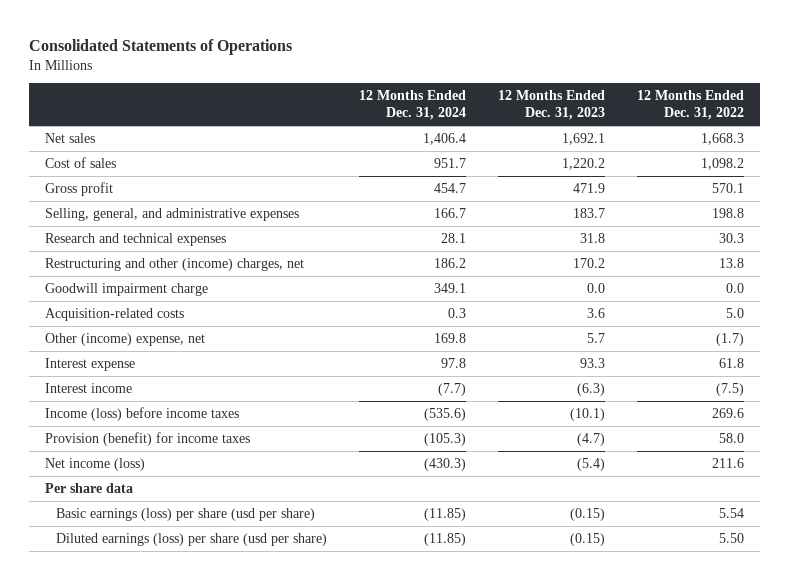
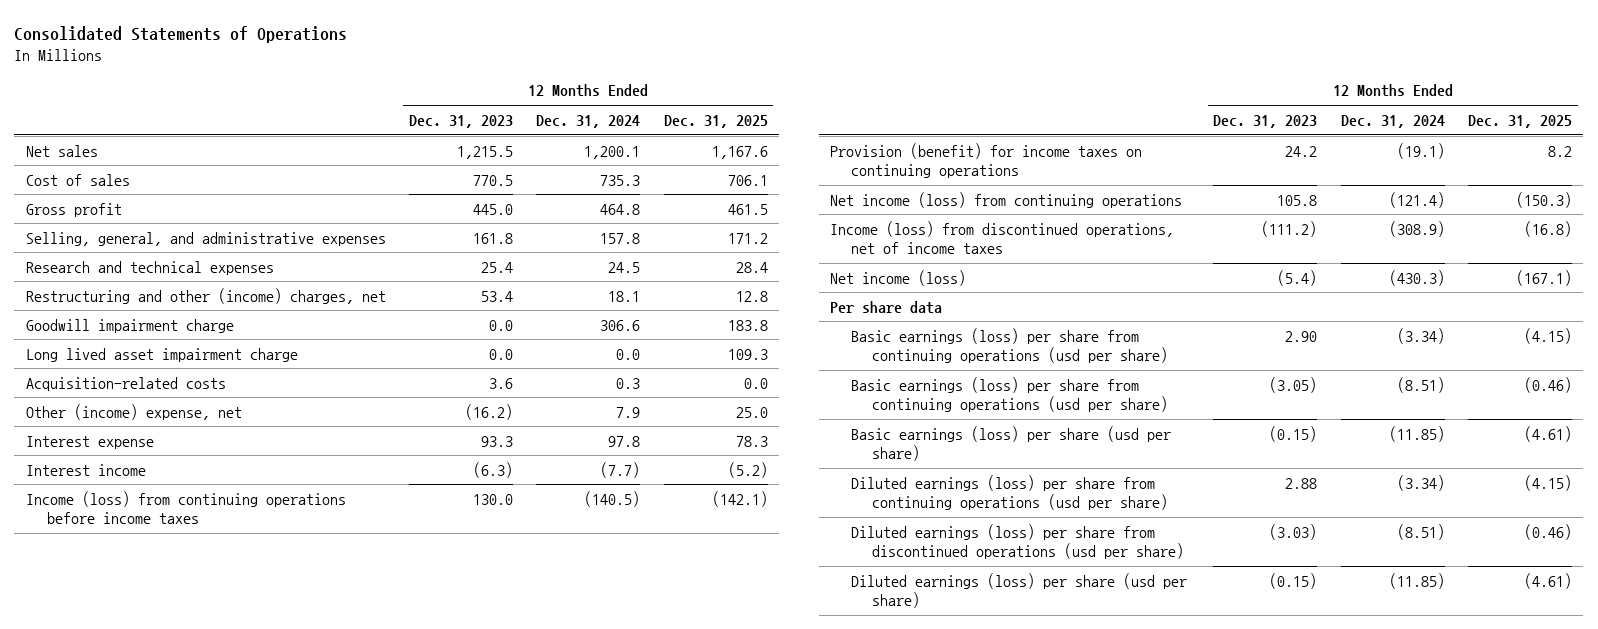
[637,90,745,121] 12 Months Ended Dec. 31, 2022 -> none
none -> [663,114,768,128] Dec. 31, 2025
[423,132,467,145] 1,406.4 -> [584,145,641,159] 1,200.1
[562,132,606,145] 1,692.1 -> [457,145,514,159] 1,215.5
[434,157,467,168] 951.7 -> [600,174,641,186] 735.3
[562,157,606,170] 1,220.2 -> [473,174,514,186] 770.5
[434,182,467,193] 454.7 -> [600,203,641,215] 464.8
[573,182,606,193] 471.9 -> [473,203,514,215] 445.0
[434,207,467,218] 166.7 -> [600,232,641,244] 157.8
[573,207,606,218] 183.7 -> [473,232,514,244] 161.8
[441,232,467,243] 28.1 -> [608,261,641,273] 24.5
[580,232,606,243] 31.8 -> [481,261,514,273] 25.4
[434,257,467,268] 186.2 -> [608,290,641,302] 18.1
[573,257,606,268] 170.2 -> [481,290,514,302] 53.4
[434,282,467,293] 349.1 -> [600,319,641,331] 306.6
none -> [25,347,298,362] Long lived asset impairment charge
[434,332,467,343] 169.8 -> [616,406,641,418] 7.9
[587,332,606,343] 5.7 -> [465,403,514,420] (16.2)
[45,406,240,421] Income (loss) before income taxes -> [25,490,346,525] Income (loss) from continuing operations before income taxes
[424,407,467,421] (535.6) -> [584,490,641,507] (140.5)
[570,407,606,421] (10.1) -> [473,493,514,505] 130.0
[45,431,251,446] Provision (benefit) for income taxes -> [830,142,1143,179] Provision (benefit) for income taxes on continuing operations
[424,432,467,446] (105.3) -> [1396,142,1445,159] (19.1)
[577,432,606,446] (4.7) -> [1285,145,1318,157] 24.2
none -> [830,191,1183,208] Net income (loss) from continuing operations
none -> [830,220,1175,255] Income (loss) from discontinued operations, net of income taxes
none -> [851,327,1169,364] Basic earnings (loss) per share from continuing operations (usd per share)
none -> [851,376,1169,413] Basic earnings (loss) per share from continuing operations (usd per share)
none -> [851,474,1169,511] Diluted earnings (loss) per share from continuing operations (usd per share)
none -> [851,523,1185,560] Diluted earnings (loss) per share from discontinued operations (usd per share)

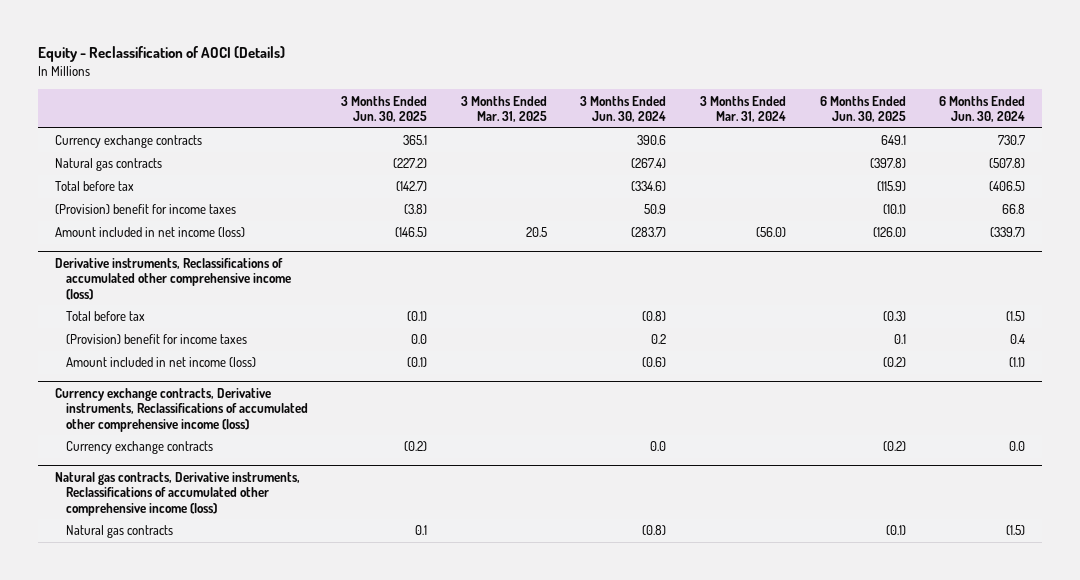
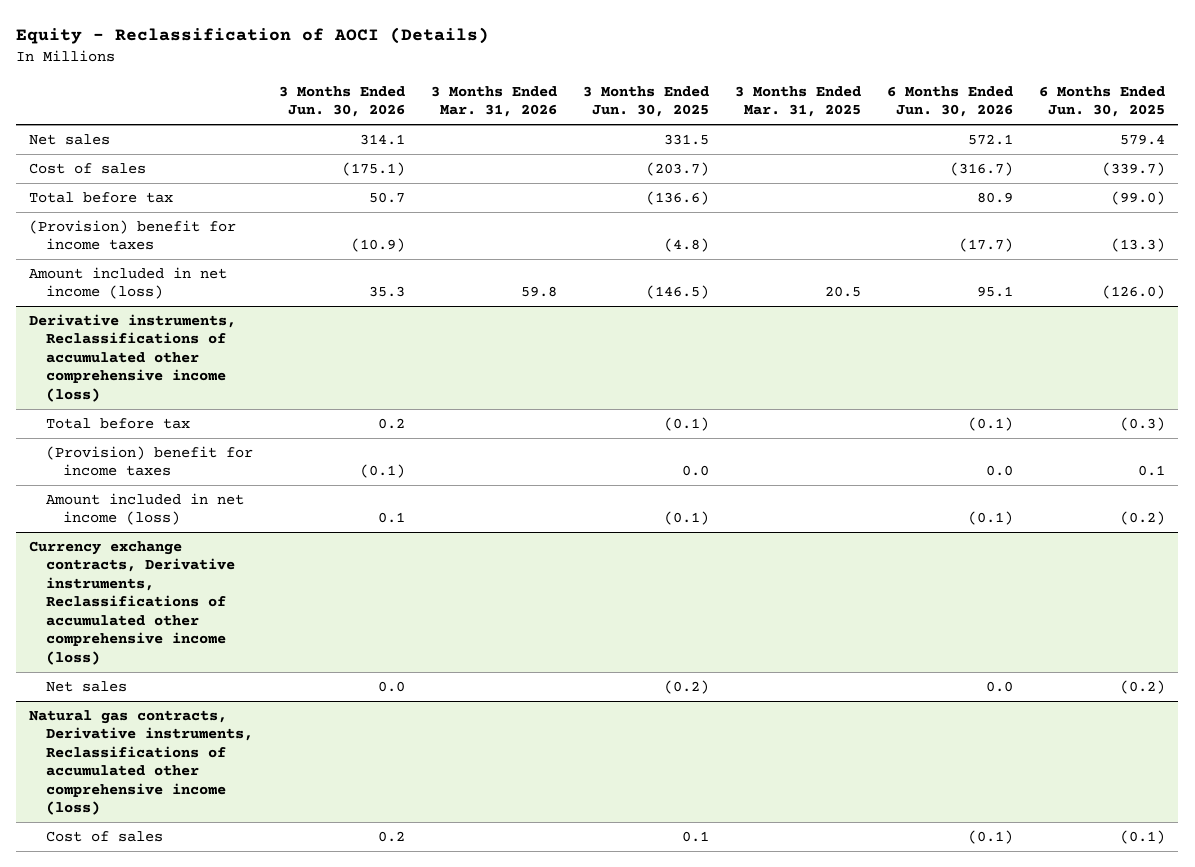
[580,95,667,123] 3 Months Ended Jun. 30, 2024 -> none
[699,95,786,123] 3 Months Ended Mar. 31, 2024 -> none
[939,95,1026,123] 6 Months Ended Jun. 30, 2024 -> none
none -> [279,85,406,118] 3 Months Ended Jun. 30, 2026
none -> [431,85,558,118] 3 Months Ended Mar. 31, 2026
none -> [887,85,1014,118] 6 Months Ended Jun. 30, 2026
[54,135,202,149] Currency exchange contracts -> none
[54,158,162,172] Natural gas contracts -> none
none -> [29,134,111,146] Net sales
none -> [29,163,147,175] Cost of sales
[396,181,428,192] (142.7) -> [646,191,710,206] (136.6)
[876,181,906,192] (115.9) -> [1111,191,1166,206] (99.0)
[404,204,428,215] (3.8) -> [664,238,710,253] (4.8)
[882,204,906,215] (10.1) -> [1111,238,1166,253] (13.3)
[65,441,213,455] Currency exchange contracts -> [46,681,128,693] Net sales
[65,525,173,539] Natural gas contracts -> [46,831,164,843] Cost of sales

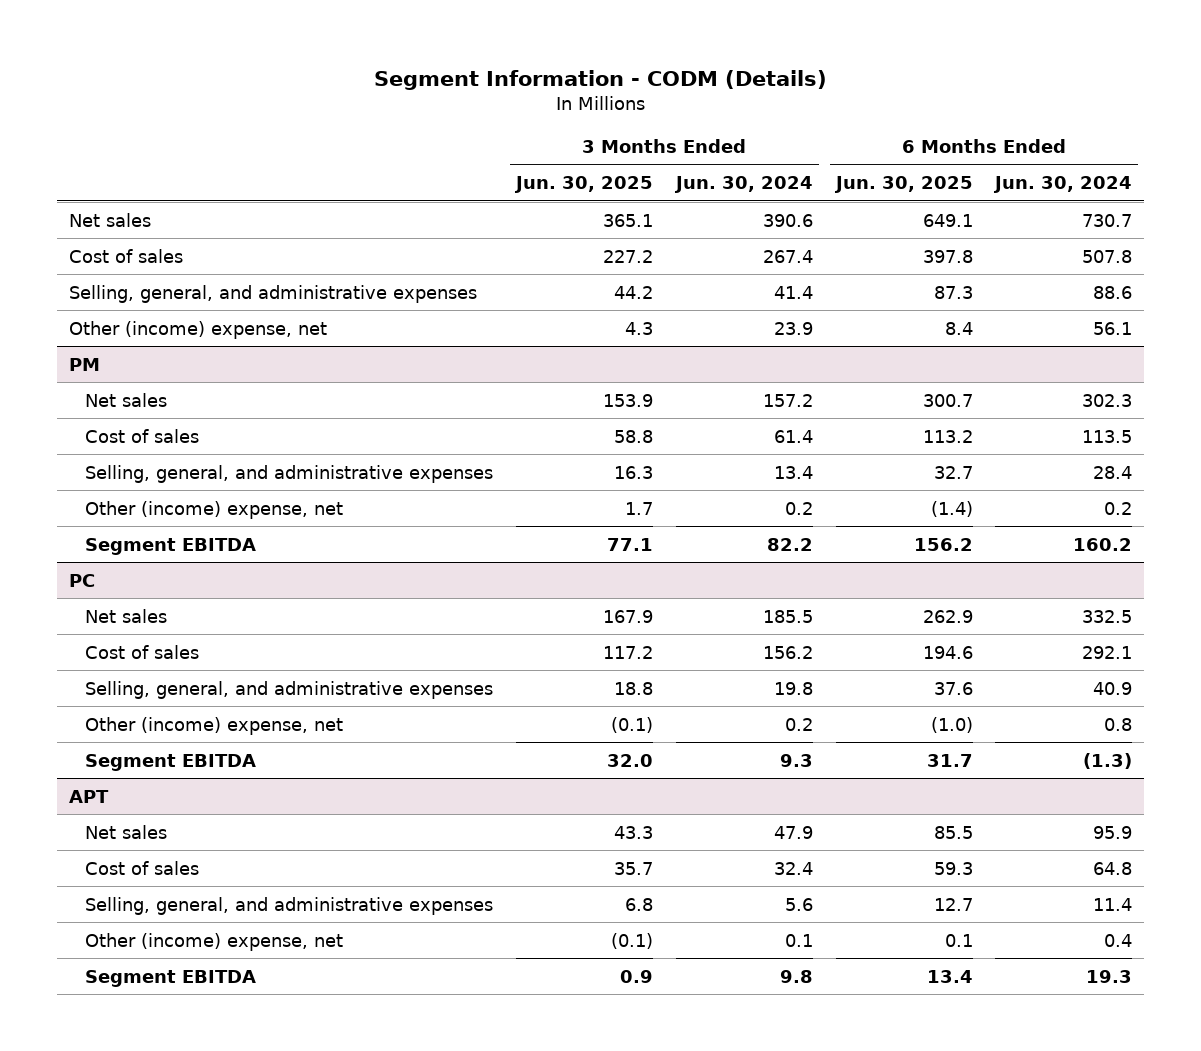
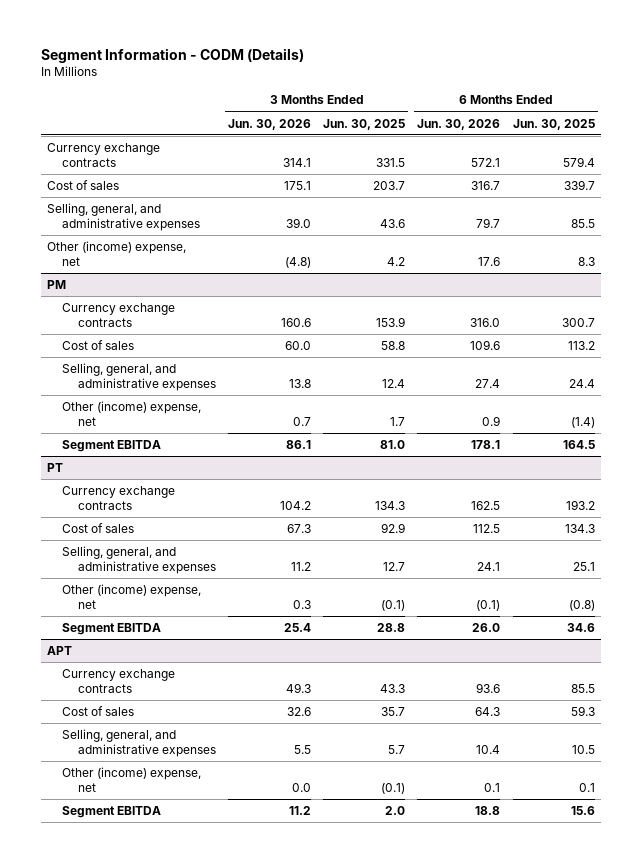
[673,176,813,194] Jun. 30, 2024 -> none
[993,176,1133,194] Jun. 30, 2024 -> none
none -> [227,118,311,130] Jun. 30, 2026
none -> [417,118,501,130] Jun. 30, 2026
[68,212,151,227] Net sales -> none
none -> [46,143,160,168] Currency exchange contracts
[603,249,654,263] 227.2 -> [373,181,406,191] 203.7
[922,249,973,263] 397.8 -> [563,180,595,191] 339.7
[614,285,654,299] 44.2 -> [380,219,406,229] 43.6
[933,285,973,299] 87.3 -> [570,219,595,229] 85.5
[625,321,654,335] 4.3 -> [387,257,406,267] 4.2
[944,321,973,335] 8.4 -> [577,257,595,267] 8.3
[85,392,168,407] Net sales -> [62,303,176,328] Currency exchange contracts
[614,465,654,479] 16.3 -> [382,379,406,389] 12.4
[933,465,973,479] 32.7 -> [568,379,595,389] 24.4
[68,573,95,587] PC -> none
[85,608,168,623] Net sales -> none
[607,537,654,551] 77.1 -> [380,440,406,450] 81.0
[913,537,973,551] 156.2 -> [562,440,595,450] 164.5
none -> [46,463,63,473] PT
none -> [62,486,176,511] Currency exchange contracts
[603,645,654,659] 117.2 -> [381,523,406,534] 92.9
[922,645,973,659] 194.6 -> [564,524,595,534] 134.3
[614,681,654,695] 18.8 -> [383,562,406,572] 12.7
[933,681,973,695] 37.6 -> [572,562,595,572] 25.1
[930,716,973,733] (1.0) -> [568,600,595,612] (0.8)
[607,753,654,767] 32.0 -> [377,623,406,633] 28.8
[926,753,973,767] 31.7 -> [566,623,595,633] 34.6
[85,824,168,839] Net sales -> [62,669,176,694] Currency exchange contracts
[625,897,654,911] 6.8 -> [388,745,406,755] 5.7
[933,897,973,911] 12.7 -> [571,745,595,755] 10.5
[620,969,654,983] 0.9 -> [385,806,406,816] 2.0
[926,969,973,983] 13.4 -> [570,806,595,816] 15.6

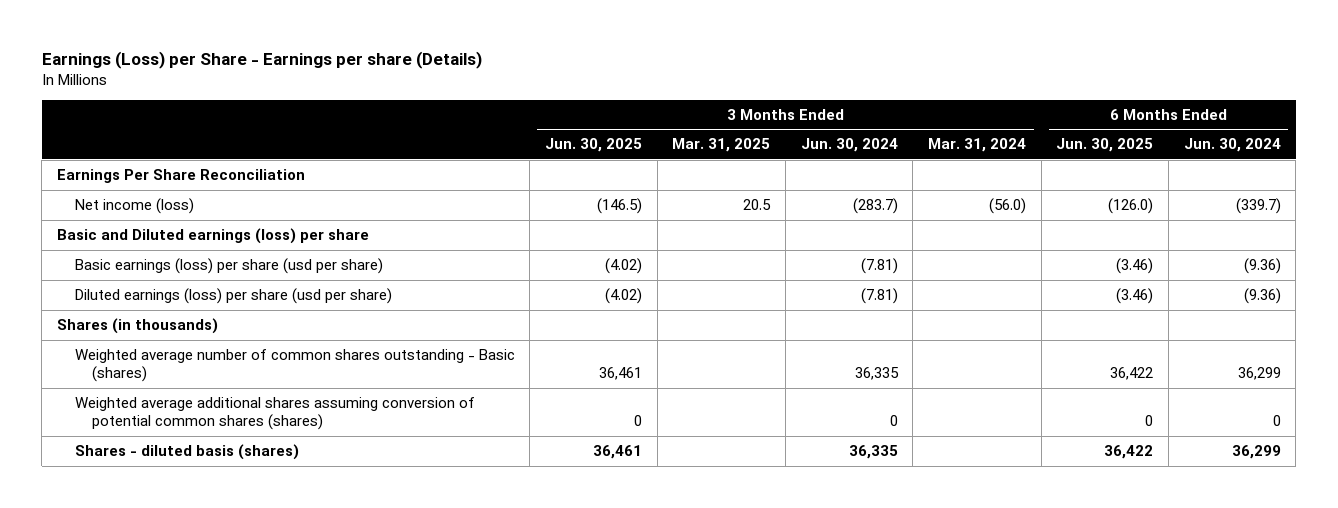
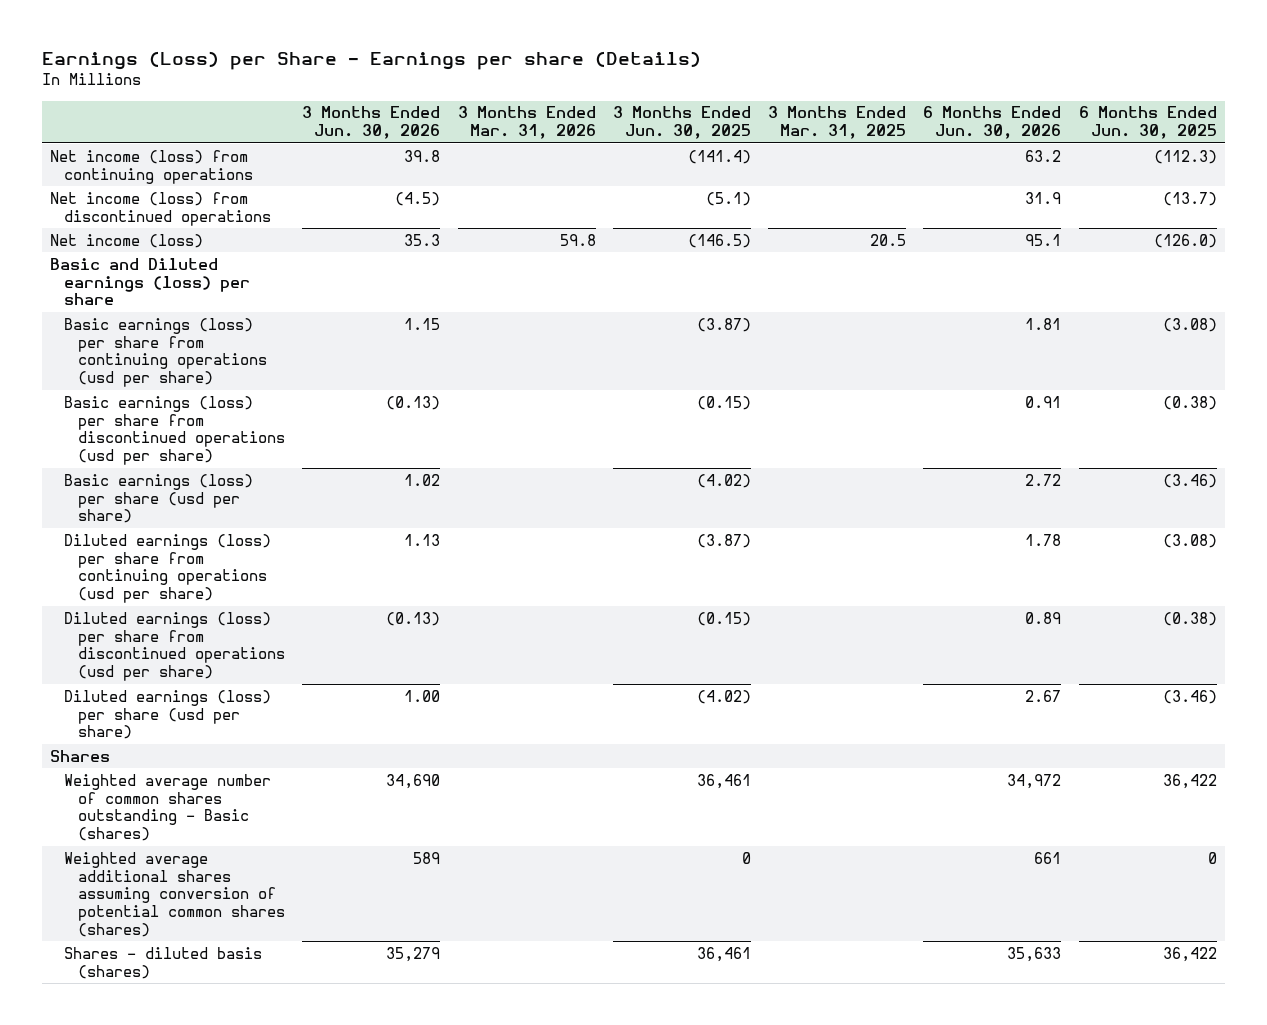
[800,138,898,153] Jun. 30, 2024 -> none
[928,138,1027,153] Mar. 31, 2024 -> none
[1183,138,1281,153] Jun. 30, 2024 -> none
none -> [302,106,441,140] 3 Months Ended Jun. 30, 2026
none -> [457,106,596,140] 3 Months Ended Mar. 31, 2026
none -> [923,106,1062,140] 6 Months Ended Jun. 30, 2026
[57,169,306,184] Earnings Per Share Reconciliation -> none
none -> [50,149,254,184] Net income (loss) from continuing operations
none -> [50,191,272,226] Net income (loss) from discontinued operations
none -> [64,317,268,388] Basic earnings (loss) per share from continuing operations (usd per share)
none -> [64,395,286,466] Basic earnings (loss) per share from discontinued operations (usd per share)
none -> [64,533,272,604] Diluted earnings (loss) per share from continuing operations (usd per share)
none -> [64,611,286,682] Diluted earnings (loss) per share from discontinued operations (usd per share)
[57,318,219,335] Shares (in thousands) -> [50,749,111,762] Shares

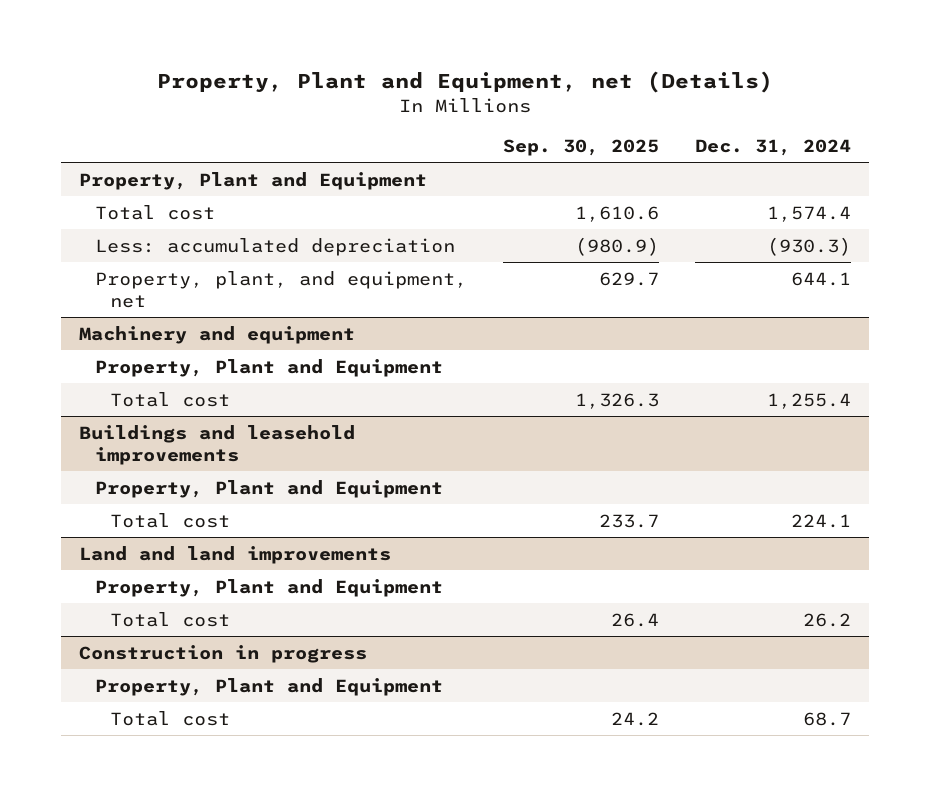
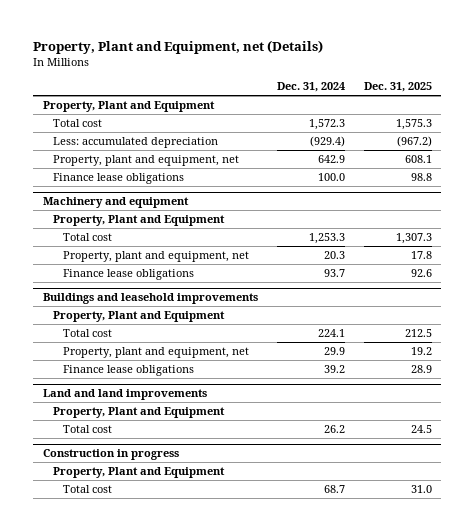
[502,139,659,157] Sep. 30, 2025 -> none
none -> [363,82,432,93] Dec. 31, 2025
[766,205,851,222] 1,574.4 -> [308,119,345,131] 1,572.3
[766,236,851,256] (930.3) -> [309,136,345,148] (929.4)
[94,270,467,309] Property, plant, and equipment, net -> [53,155,240,167] Property, plant and equipment, net
[790,271,851,286] 644.1 -> [317,155,345,164] 642.9
none -> [53,173,185,185] Finance lease obligations
[766,392,851,409] 1,255.4 -> [308,233,345,245] 1,253.3
none -> [63,251,250,263] Property, plant and equipment, net
none -> [63,269,195,281] Finance lease obligations
none -> [63,347,250,359] Property, plant and equipment, net
none -> [63,365,195,377] Finance lease obligations

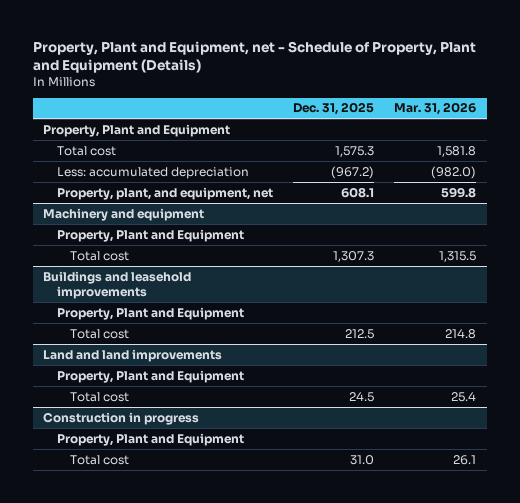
[33,39,324,54] Property, Plant and Equipment, net (Details) -> [33,40,477,73] Property, Plant and Equipment, net - Schedule of Property, Plant and Equipment (Details)
[276,82,345,93] Dec. 31, 2024 -> none
none -> [394,102,477,116] Mar. 31, 2026
[53,173,185,185] Finance lease obligations -> none
[53,155,240,167] Property, plant and equipment, net -> [56,186,273,200] Property, plant, and equipment, net
[63,251,250,263] Property, plant and equipment, net -> none
[63,269,195,281] Finance lease obligations -> none
[63,347,250,359] Property, plant and equipment, net -> none
[63,365,195,377] Finance lease obligations -> none

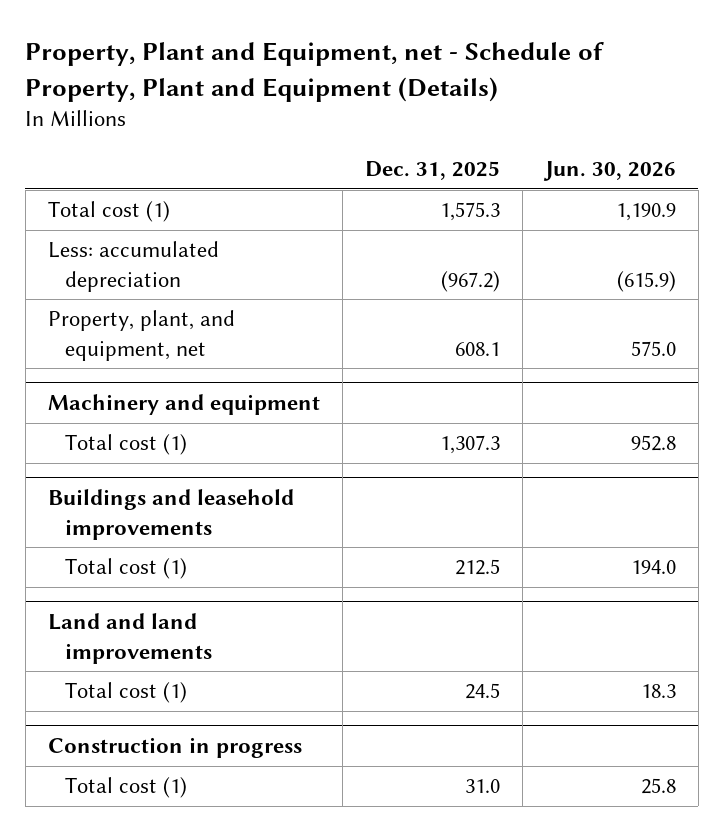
[394,102,477,116] Mar. 31, 2026 -> none
none -> [542,161,676,182] Jun. 30, 2026
[43,123,231,137] Property, Plant and Equipment -> none
[56,145,116,156] Total cost -> [47,201,170,223] Total cost (1)
[56,228,244,242] Property, Plant and Equipment -> none
[69,250,129,261] Total cost -> [64,434,187,456] Total cost (1)
[56,306,244,320] Property, Plant and Equipment -> none
[69,328,129,339] Total cost -> [64,558,187,580] Total cost (1)
[56,369,244,383] Property, Plant and Equipment -> none
[69,391,129,402] Total cost -> [64,682,187,704] Total cost (1)
[56,432,244,446] Property, Plant and Equipment -> none
[69,454,129,465] Total cost -> [64,777,187,799] Total cost (1)

